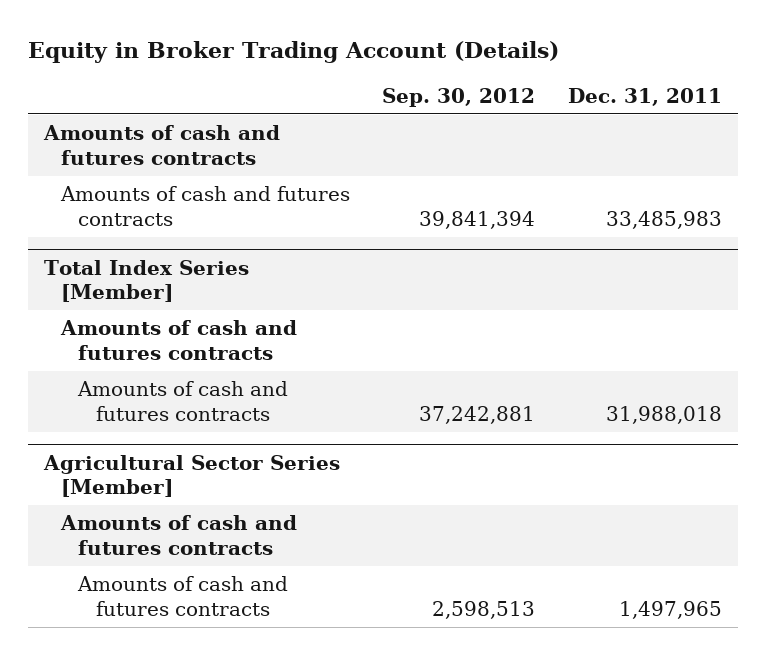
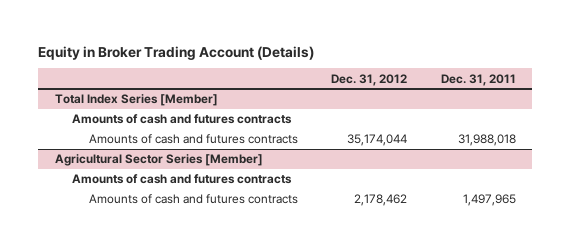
[382,87,536,107] Sep. 30, 2012 -> none
none -> [331,73,408,86] Dec. 31, 2012
[43,125,281,165] Amounts of cash and futures contracts -> none
[60,186,351,226] Amounts of cash and futures contracts -> none

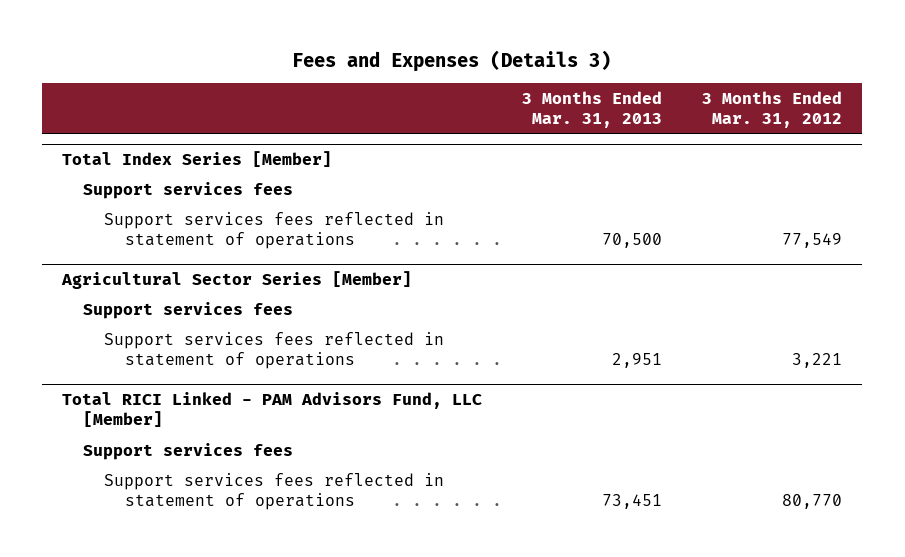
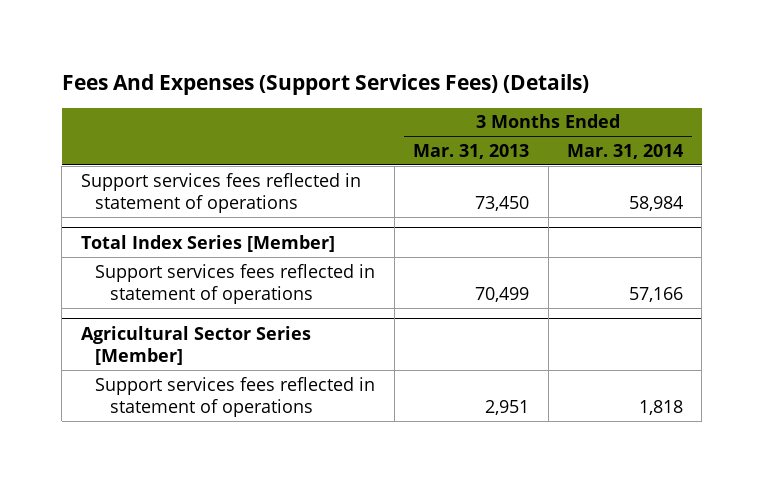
[292,49,612,72] Fees and Expenses (Details 3) -> [61,73,589,95] Fees And Expenses (Support Services Fees) (Details)
[702,90,843,128] 3 Months Ended Mar. 31, 2012 -> none
none -> [566,143,683,159] Mar. 31, 2014
none -> [80,172,361,213] Support services fees reflected in statement of operations
[83,181,294,199] Support services fees -> none
[602,232,663,248] 70,500 -> [475,286,530,302] 70,499
[83,301,294,319] Support services fees -> none
[62,391,483,427] Total RICI Linked - PAM Advisors Fund, LLC [Member] -> none
[83,442,294,460] Support services fees -> none
[103,472,444,510] Support services fees reflected in statement of operations -> none

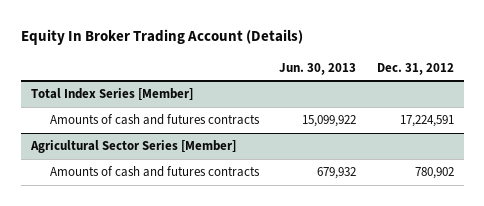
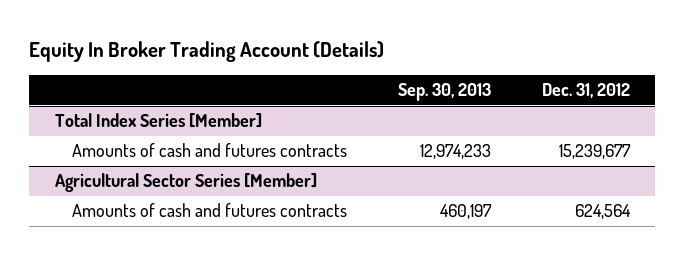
[279,62,357,75] Jun. 30, 2013 -> none
none -> [397,83,491,102] Sep. 30, 2013
[399,115,454,128] 17,224,591 -> [558,144,631,160] 15,239,677
[414,167,454,180] 780,902 -> [574,204,631,220] 624,564

